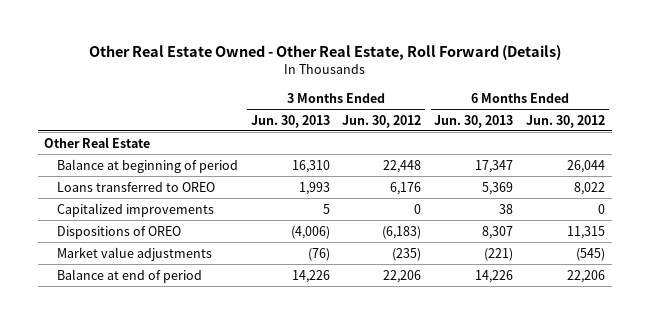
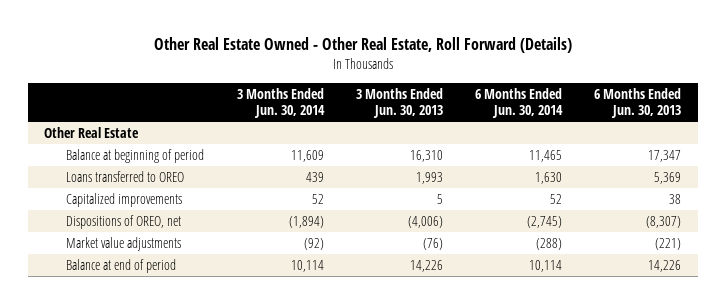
[342,114,422,128] Jun. 30, 2012 -> none
[526,114,606,128] Jun. 30, 2012 -> none
none -> [236,87,325,119] 3 Months Ended Jun. 30, 2014
none -> [475,87,564,119] 6 Months Ended Jun. 30, 2014
[56,225,181,239] Dispositions of OREO -> [66,215,182,230] Dispositions of OREO, net
[482,225,514,239] 8,307 -> [646,216,682,229] (8,307)

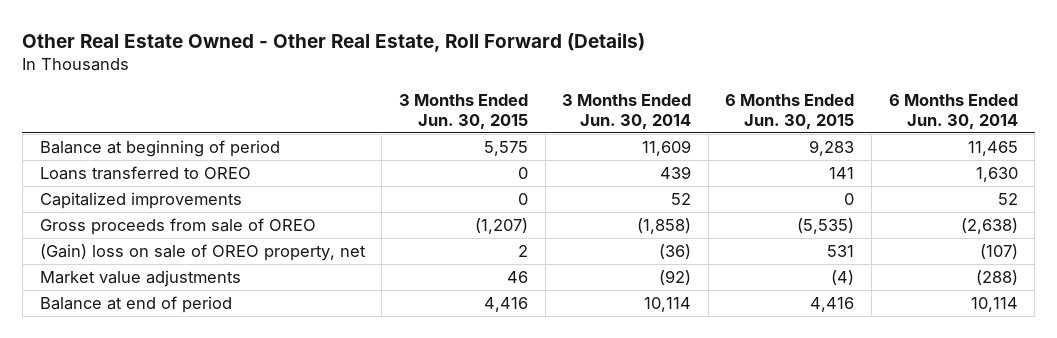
[355,87,443,119] 3 Months Ended Jun. 30, 2013 -> none
[594,87,682,119] 6 Months Ended Jun. 30, 2013 -> none
none -> [398,94,528,129] 3 Months Ended Jun. 30, 2015
none -> [725,94,855,129] 6 Months Ended Jun. 30, 2015
[44,127,140,139] Other Real Estate -> none
[66,215,182,230] Dispositions of OREO, net -> [39,218,316,236] Gross proceeds from sale of OREO
[288,216,324,229] (1,894) -> [637,218,692,235] (1,858)
[527,216,563,229] (2,745) -> [960,218,1018,235] (2,638)
none -> [39,244,366,262] (Gain) loss on sale of OREO property, net

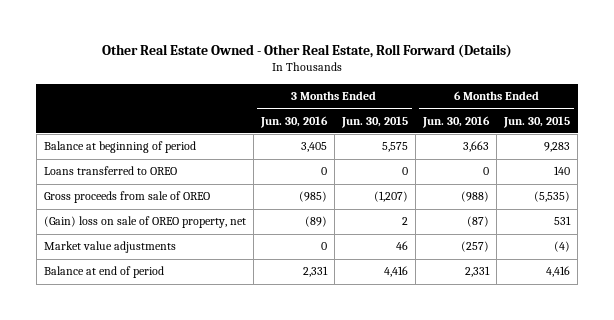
[562,94,692,129] 3 Months Ended Jun. 30, 2014 -> none
[888,94,1018,129] 6 Months Ended Jun. 30, 2014 -> none
none -> [259,115,328,128] Jun. 30, 2016
none -> [422,115,491,128] Jun. 30, 2016
[39,192,242,210] Capitalized improvements -> none
[829,167,855,180] 141 -> [554,166,571,176] 140

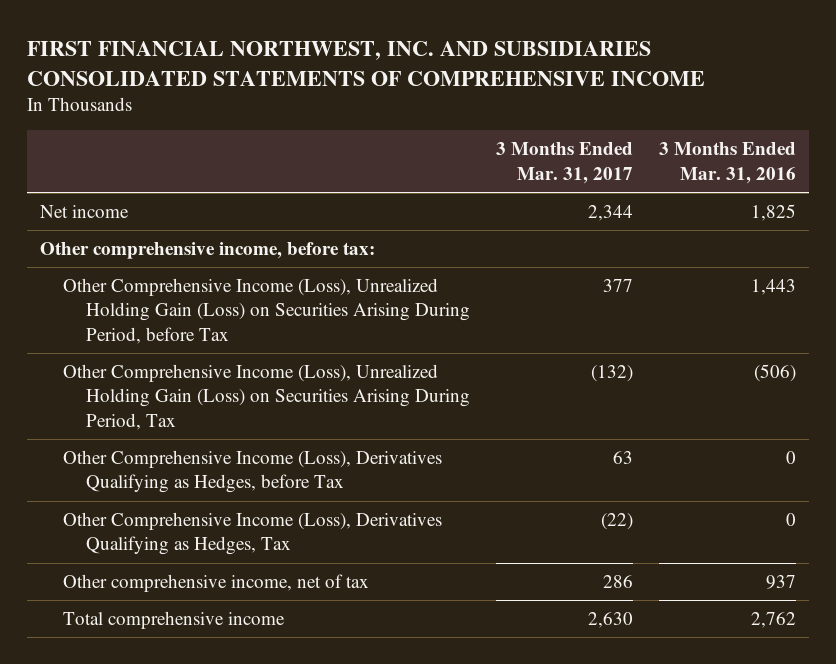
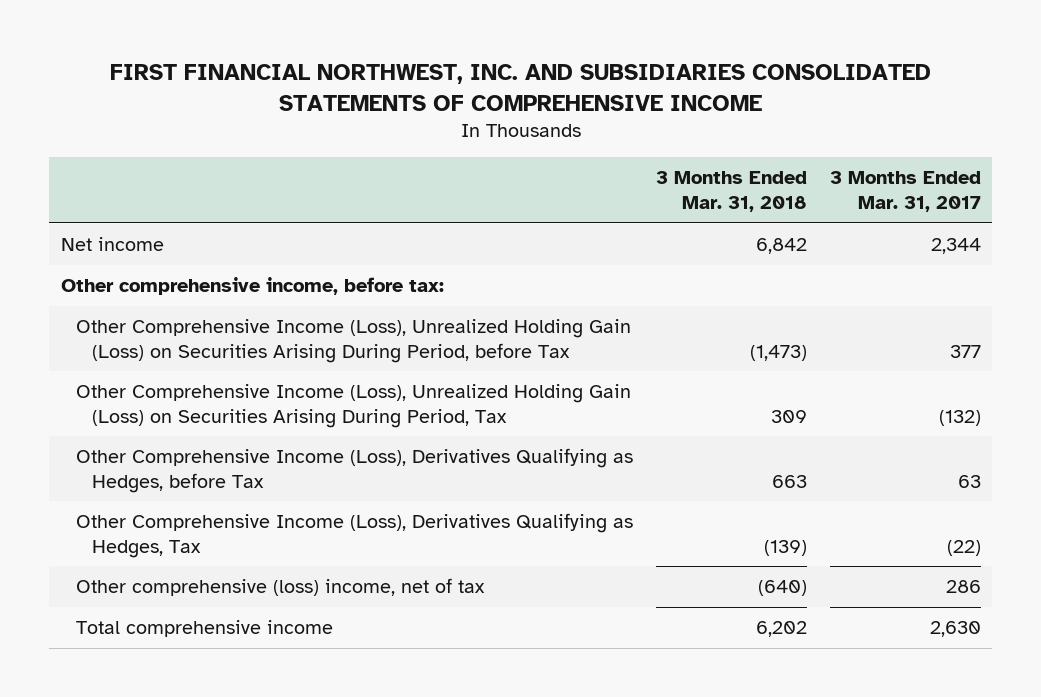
[659,142,797,184] 3 Months Ended Mar. 31, 2016 -> none
none -> [656,171,808,213] 3 Months Ended Mar. 31, 2018
[62,573,369,592] Other comprehensive income, net of tax -> [76,577,486,596] Other comprehensive (loss) income, net of tax

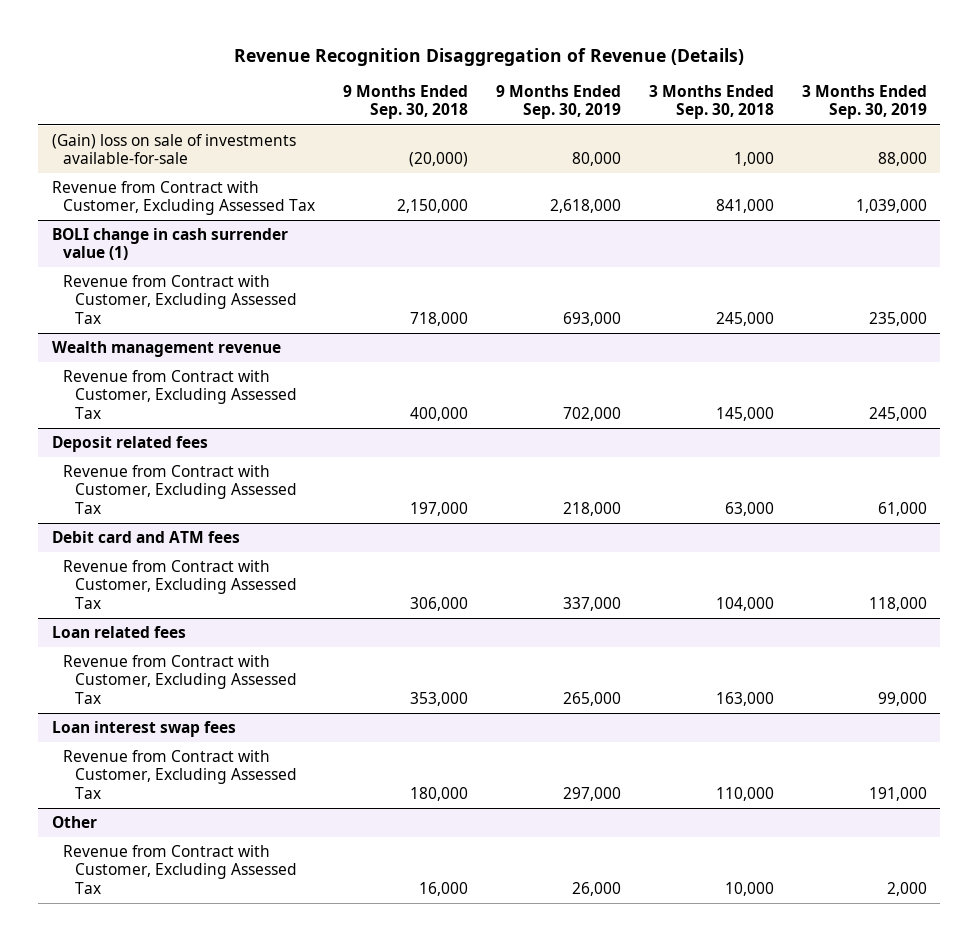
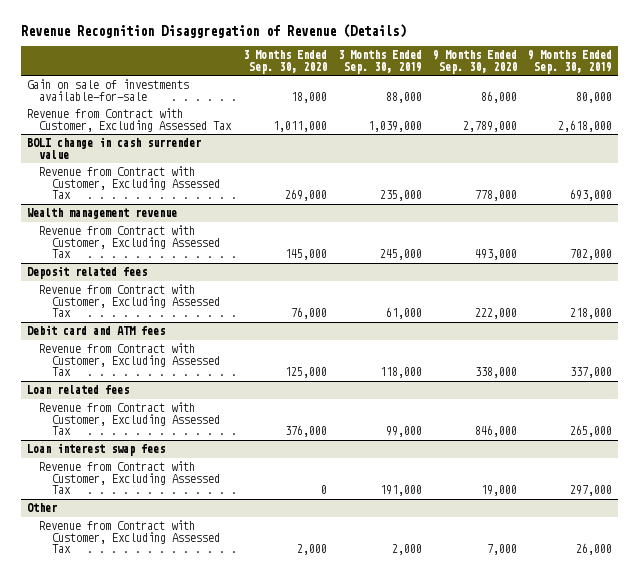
[343,85,469,120] 9 Months Ended Sep. 30, 2018 -> none
[648,85,774,120] 3 Months Ended Sep. 30, 2018 -> none
none -> [242,50,327,74] 3 Months Ended Sep. 30, 2020
none -> [433,50,518,74] 9 Months Ended Sep. 30, 2020
[52,134,297,165] (Gain) loss on sale of investments available-for-sale -> [26,79,189,101] Gain on sale of investments available-for-sale
[52,228,289,261] BOLI change in cash surrender value (1) -> [26,137,201,159] BOLI change in cash surrender value

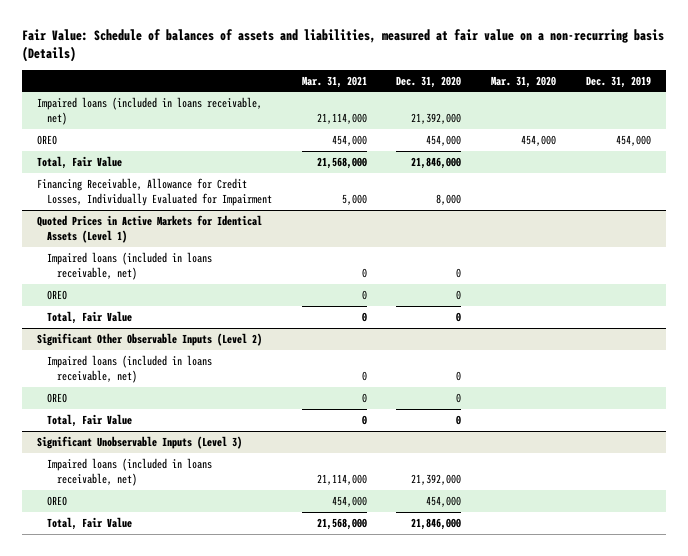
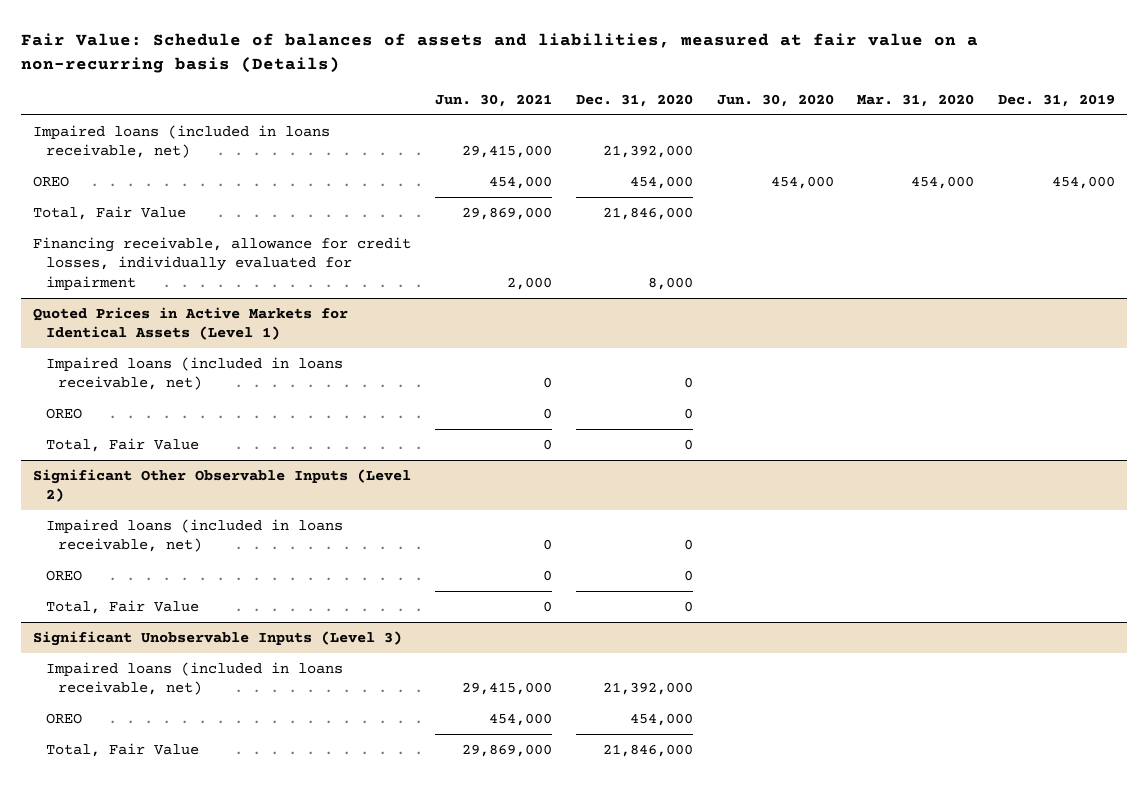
[301,75,367,88] Mar. 31, 2021 -> none
none -> [434,93,552,107] Jun. 30, 2021
none -> [716,93,834,107] Jun. 30, 2020
[36,177,272,206] Financing Receivable, Allowance for Credit Losses, Individually Evaluated for Impairment -> [32,236,411,290] Financing receivable, allowance for credit losses, individually evaluated for impairment

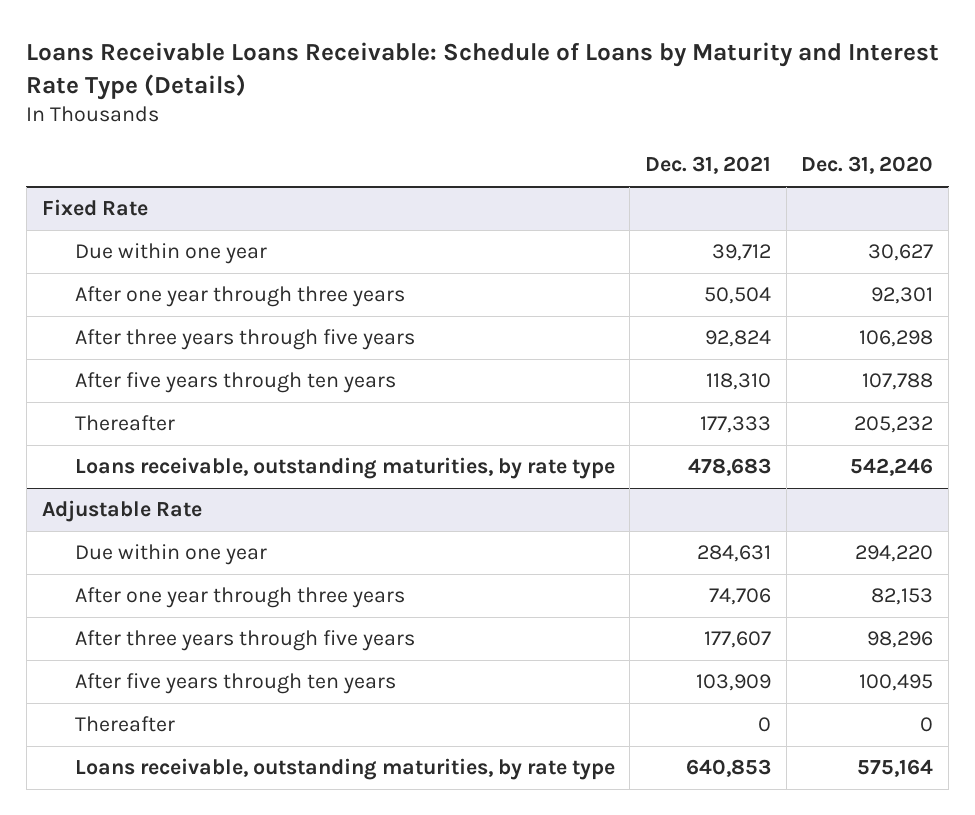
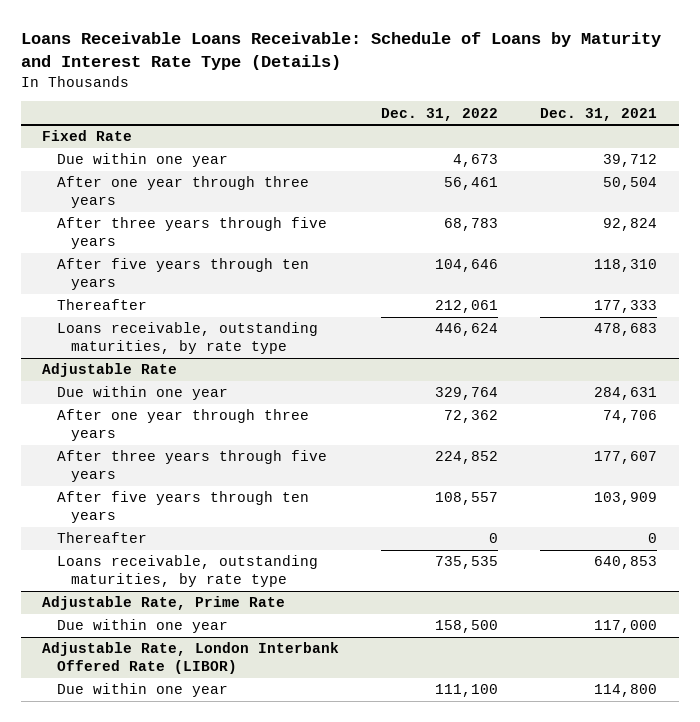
[801,156,934,175] Dec. 31, 2020 -> none
none -> [381,107,499,121] Dec. 31, 2022
none -> [42,596,286,611] Adjustable Rate, Prime Rate
none -> [56,619,228,634] Due within one year
none -> [42,642,340,674] Adjustable Rate, London Interbank Offered Rate (LIBOR)
none -> [56,683,228,698] Due within one year

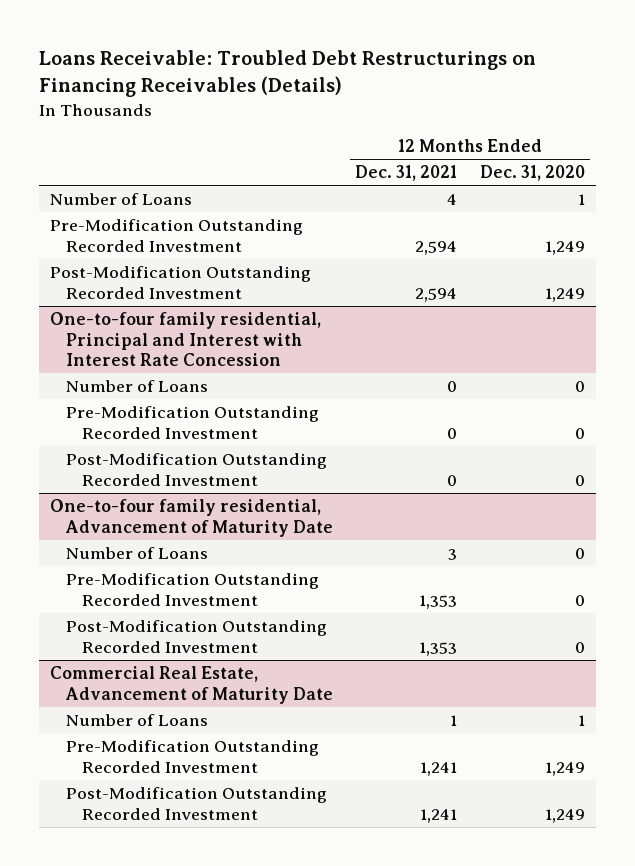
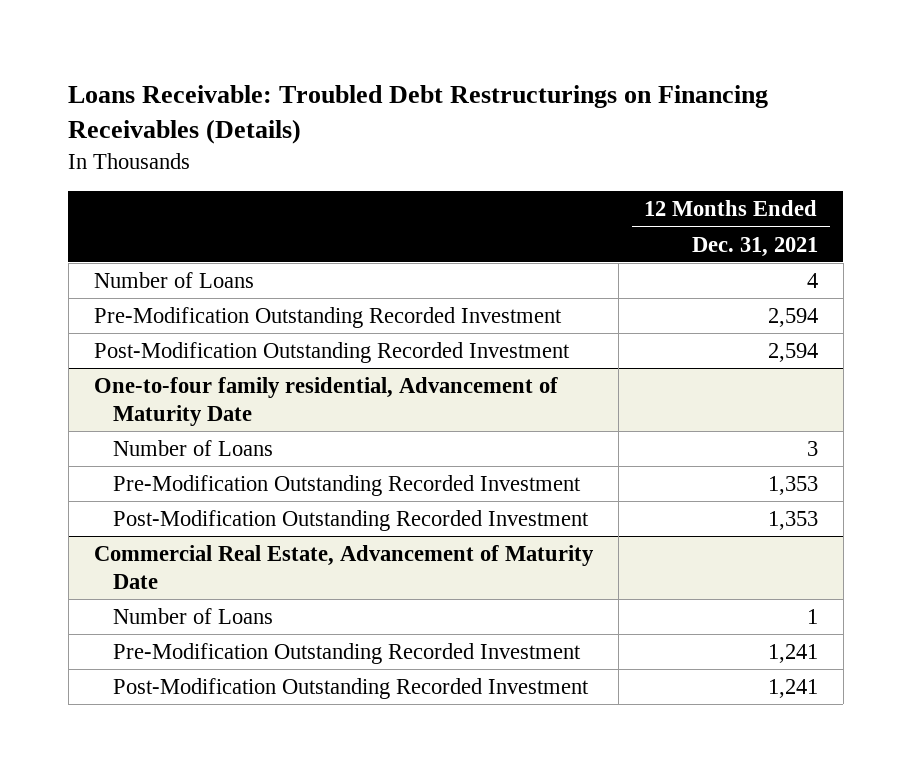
[479,165,585,182] Dec. 31, 2020 -> none
[49,312,321,367] One-to-four family residential, Principal and Interest with Interest Rate Concession -> none
[65,380,208,393] Number of Loans -> none
[65,406,319,439] Pre-Modification Outstanding Recorded Investment -> none
[65,453,327,486] Post-Modification Outstanding Recorded Investment -> none

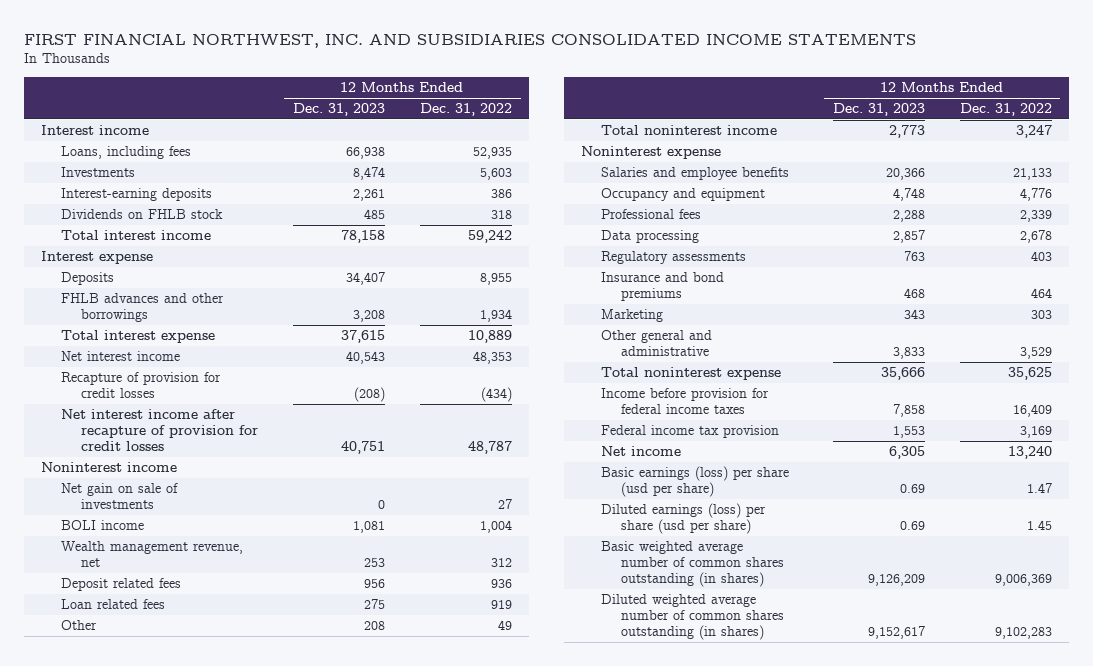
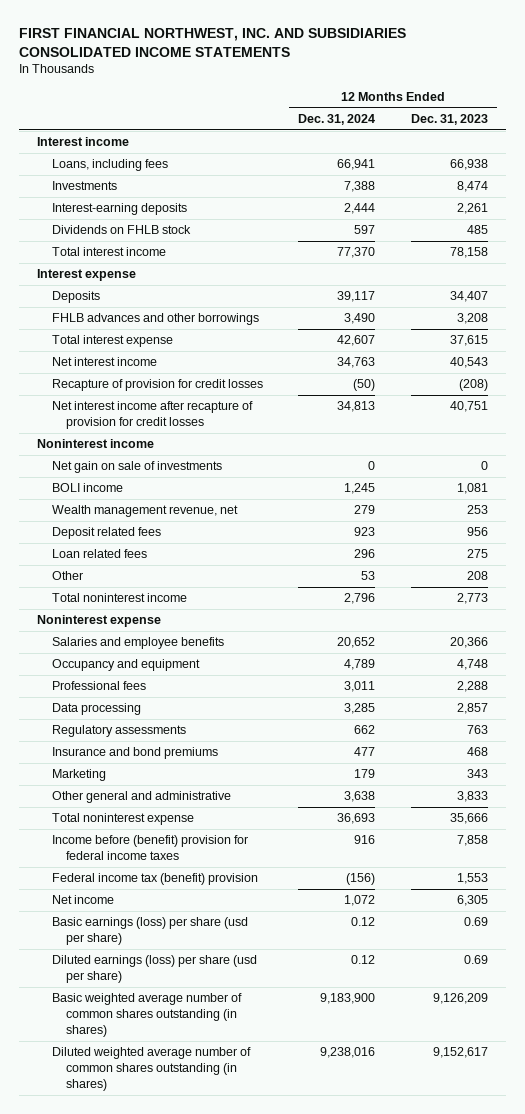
[419,103,512,117] Dec. 31, 2022 -> none
none -> [298,113,376,125] Dec. 31, 2024
[600,388,769,415] Income before provision for federal income taxes -> [51,835,248,861] Income before (benefit) provision for federal income taxes
[600,425,779,439] Federal income tax provision -> [51,873,258,886] Federal income tax (benefit) provision

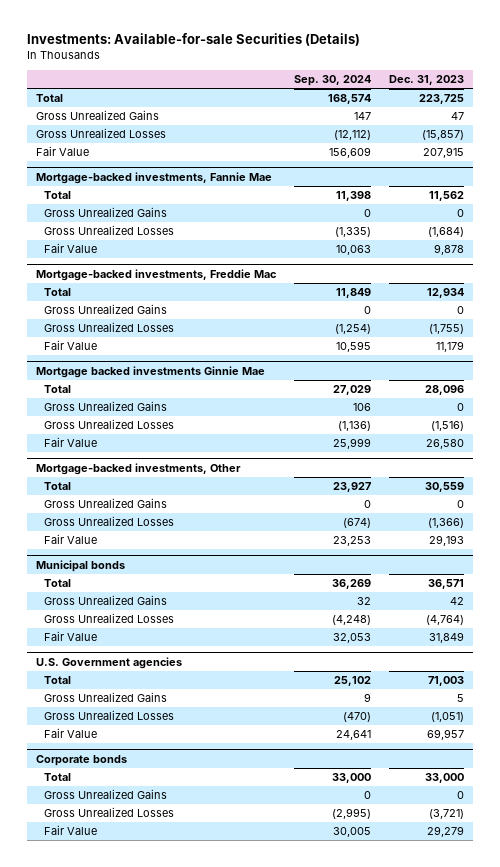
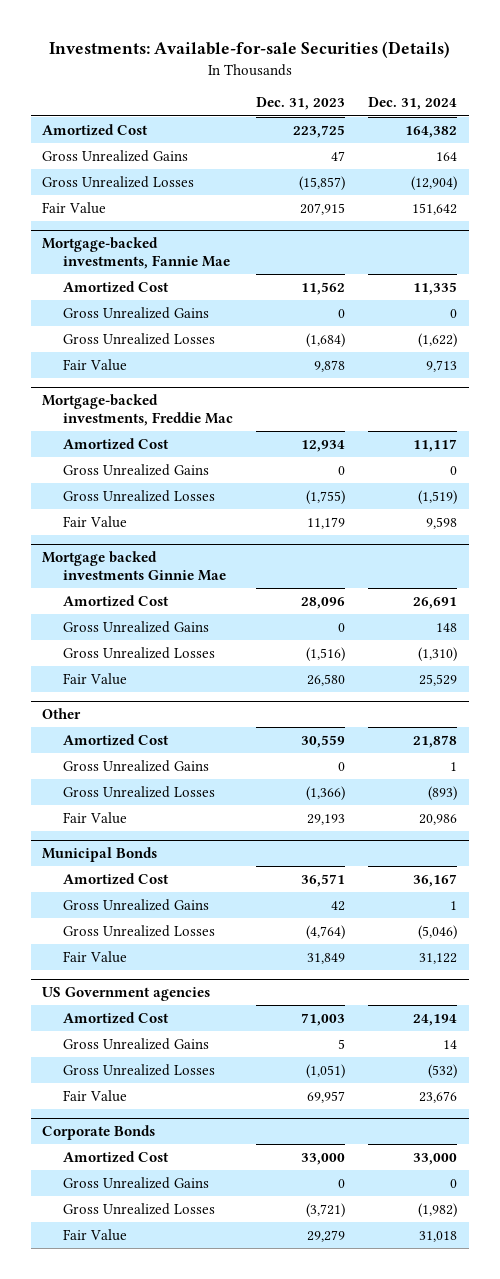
[293,75,371,87] Sep. 30, 2024 -> none
none -> [368,97,458,111] Dec. 31, 2024
[35,94,63,103] Total -> [42,123,149,136] Amortized Cost
[43,191,71,200] Total -> [63,280,170,293] Amortized Cost
[43,288,71,297] Total -> [63,437,170,450] Amortized Cost
[43,385,71,394] Total -> [63,594,170,607] Amortized Cost
[35,462,241,475] Mortgage-backed investments, Other -> [42,707,82,719] Other
[43,482,71,491] Total -> [63,733,170,746] Amortized Cost
[35,559,125,572] Municipal bonds -> [42,846,158,862] Municipal Bonds
[43,579,71,588] Total -> [63,872,170,885] Amortized Cost
[35,656,182,669] U.S. Government agencies -> [42,986,211,1001] US Government agencies
[43,676,71,685] Total -> [63,1011,170,1024] Amortized Cost
[35,754,127,766] Corporate bonds -> [42,1124,156,1140] Corporate Bonds
[43,773,71,782] Total -> [63,1150,170,1163] Amortized Cost

